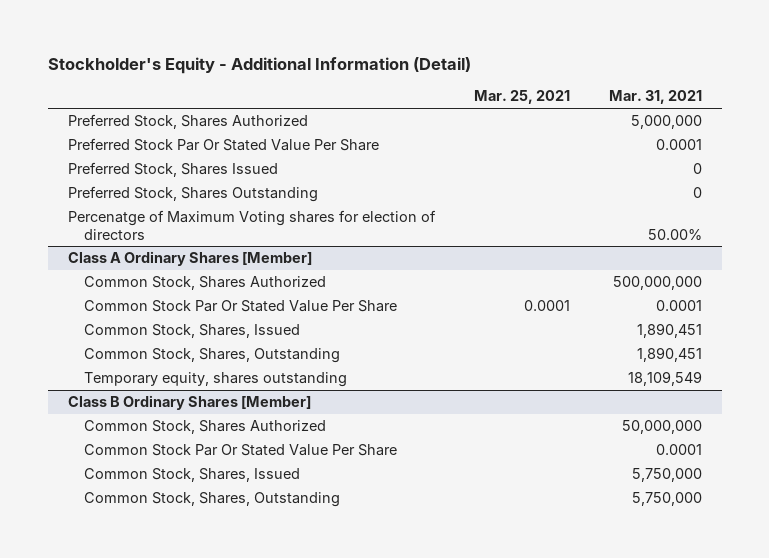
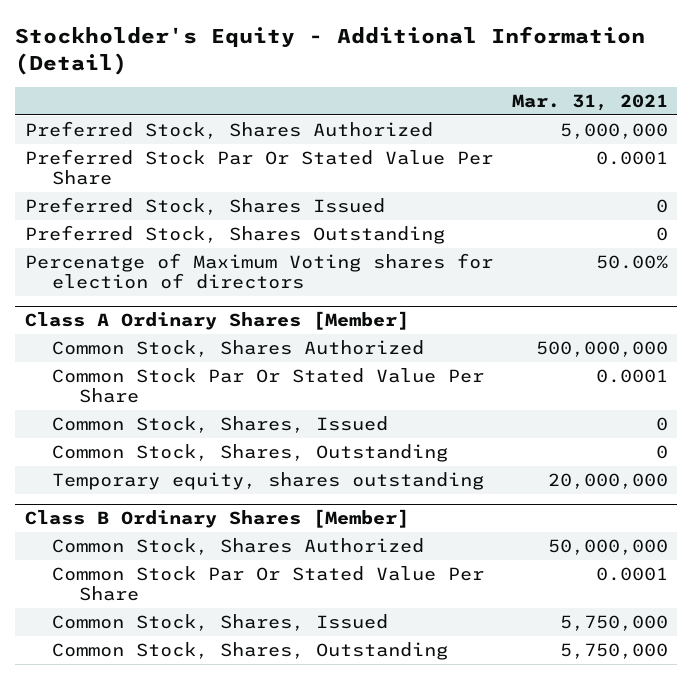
[473,90,570,105] Mar. 25, 2021 -> none
[636,323,702,339] 1,890,451 -> [655,416,668,431] 0
[636,347,702,363] 1,890,451 -> [655,444,668,459] 0
[627,371,702,387] 18,109,549 -> [547,472,668,489] 20,000,000

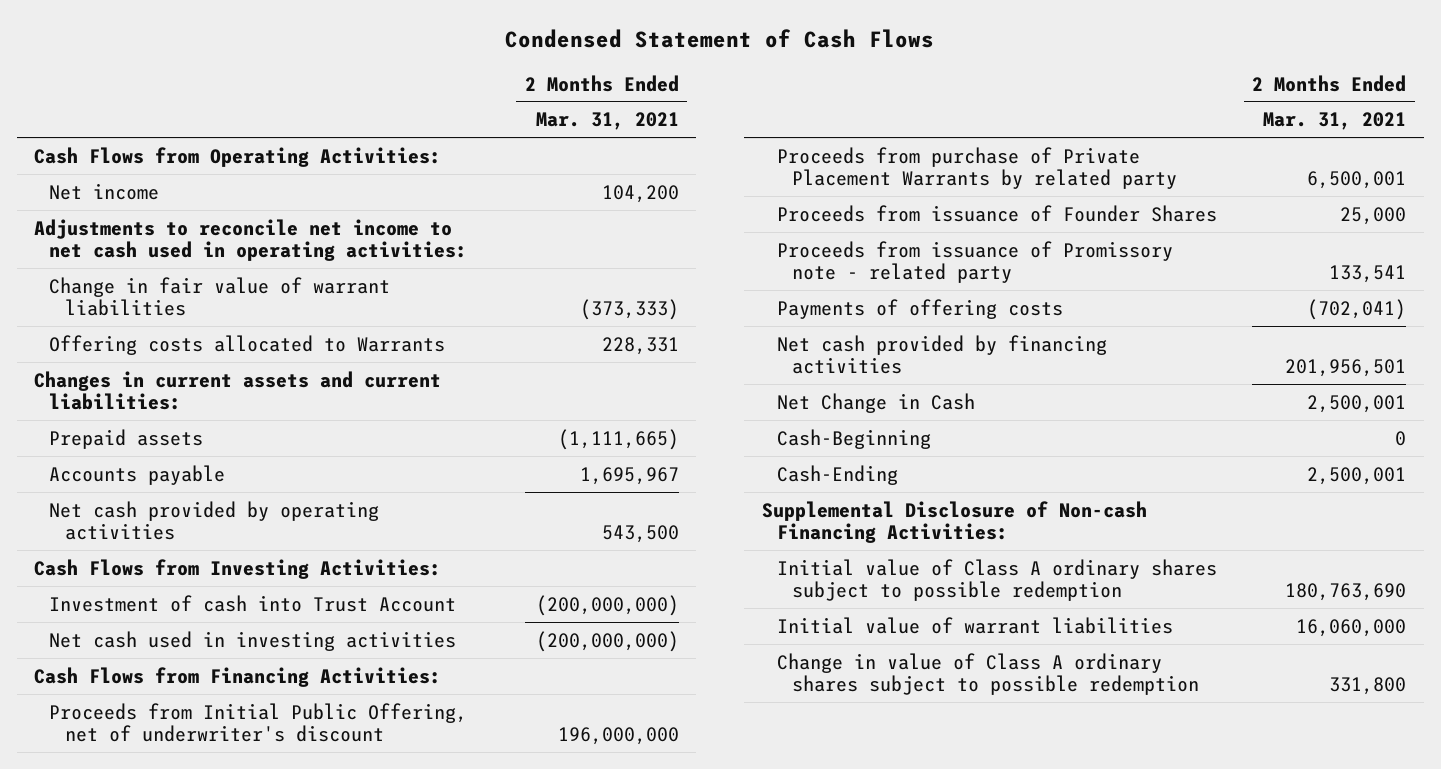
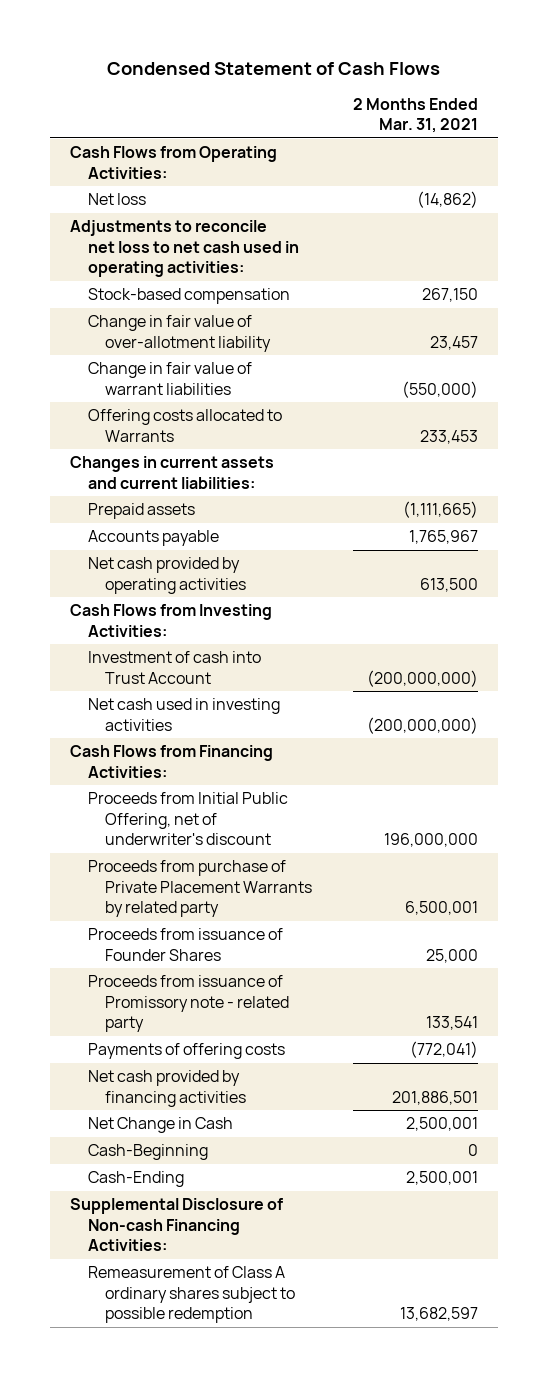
[49,182,160,200] Net income -> [87,193,146,206] Net loss
[601,184,679,203] 104,200 -> [416,191,478,209] (14,862)
[34,218,468,262] Adjustments to reconcile net income to net cash used in operating activities: -> [70,220,299,278] Adjustments to reconcile net loss to net cash used in operating activities:
none -> [87,288,290,305] Stock-based compensation
none -> [87,315,272,352] Change in fair value of over-allotment liability
[579,299,679,321] (373,333) -> [401,380,478,398] (550,000)
[601,336,679,355] 228,331 -> [419,429,478,444] 233,453
[579,466,679,485] 1,695,967 -> [408,530,478,545] 1,765,967
[601,525,679,544] 543,500 -> [419,577,478,592] 613,500
[1307,298,1407,320] (702,041) -> [409,1041,478,1059] (772,041)
[1285,359,1407,378] 201,956,501 -> [391,1090,478,1105] 201,886,501
[777,616,1174,634] Initial value of warrant liabilities -> none
[777,652,1200,696] Change in value of Class A ordinary shares subject to possible redemption -> none
[777,558,1218,602] Initial value of Class A ordinary shares subject to possible redemption -> [87,1266,296,1324] Remeasurement of Class A ordinary shares subject to possible redemption
[1285,583,1407,602] 180,763,690 -> [399,1307,478,1322] 13,682,597

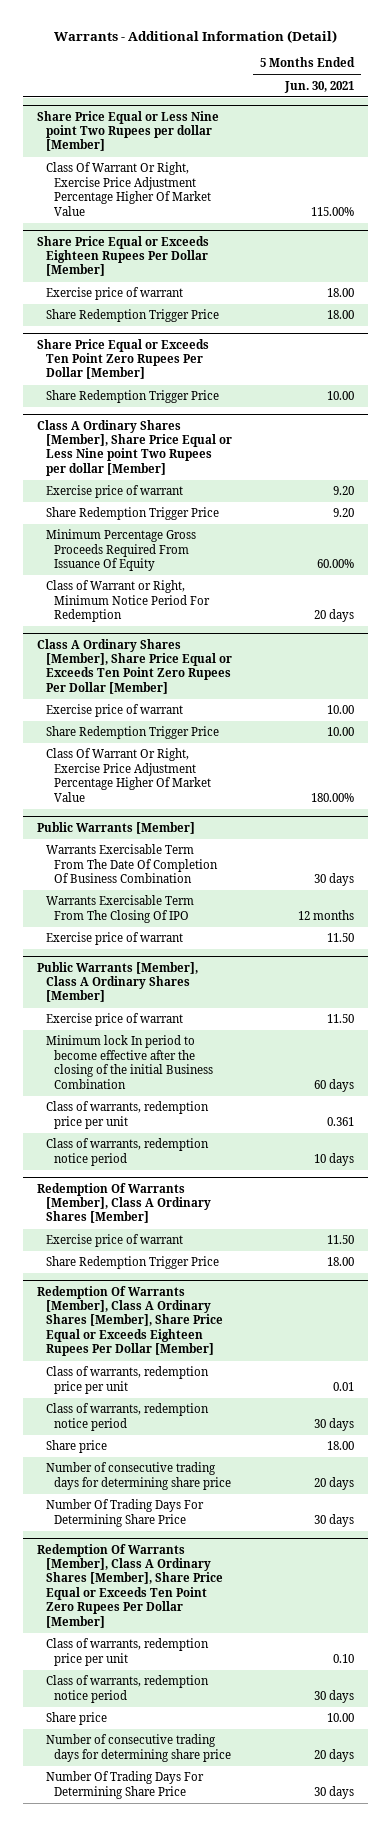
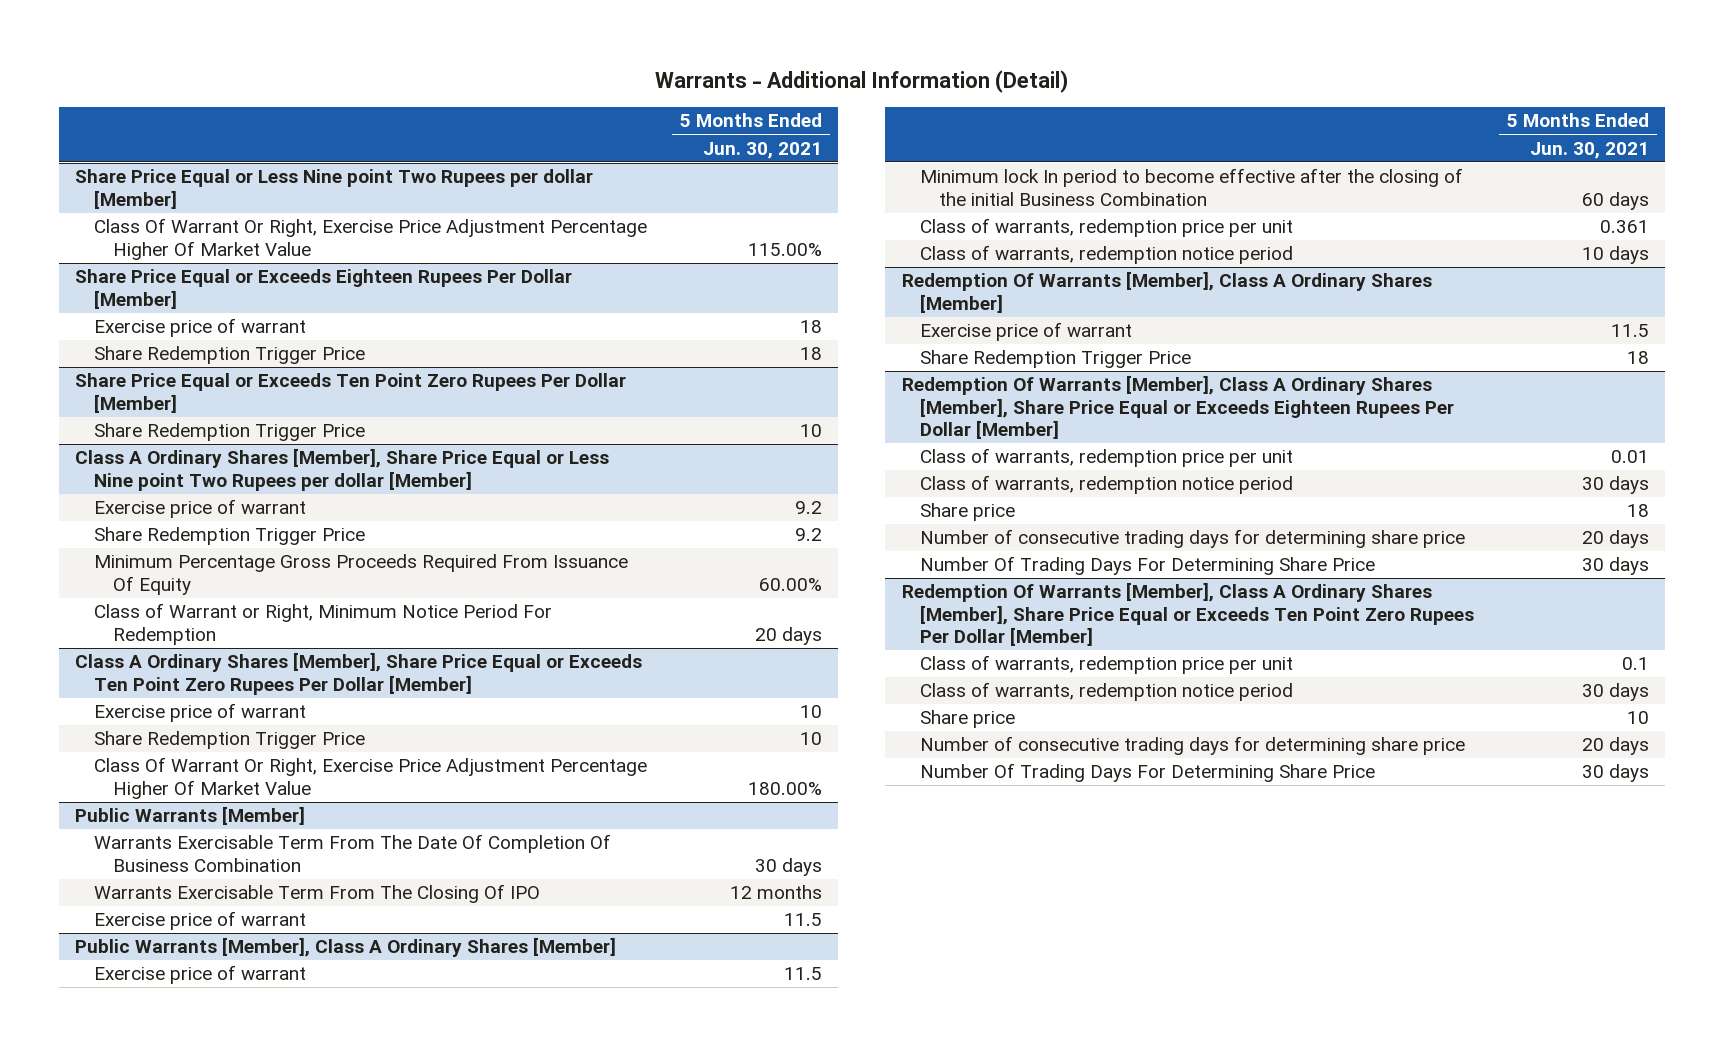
[326,288,354,298] 18.00 -> [800,320,823,334] 18
[326,310,354,320] 18.00 -> [800,347,823,361] 18
[326,391,354,401] 10.00 -> [800,424,823,438] 10
[332,486,354,496] 9.20 -> [795,501,823,515] 9.2
[332,508,354,518] 9.20 -> [795,528,823,542] 9.2
[326,705,354,715] 10.00 -> [800,705,823,719] 10
[326,727,354,737] 10.00 -> [800,732,823,746] 10
[326,933,354,943] 11.50 -> [784,913,823,927] 11.5
[326,1014,354,1024] 11.50 -> [784,967,823,981] 11.5
[326,1235,354,1245] 11.50 -> [1610,324,1649,338] 11.5
[326,1257,354,1267] 18.00 -> [1626,351,1649,365] 18
[326,1441,354,1451] 18.00 -> [1626,504,1649,518] 18
[332,1653,354,1663] 0.10 -> [1621,657,1649,671] 0.1
[326,1713,354,1723] 10.00 -> [1626,711,1649,725] 10

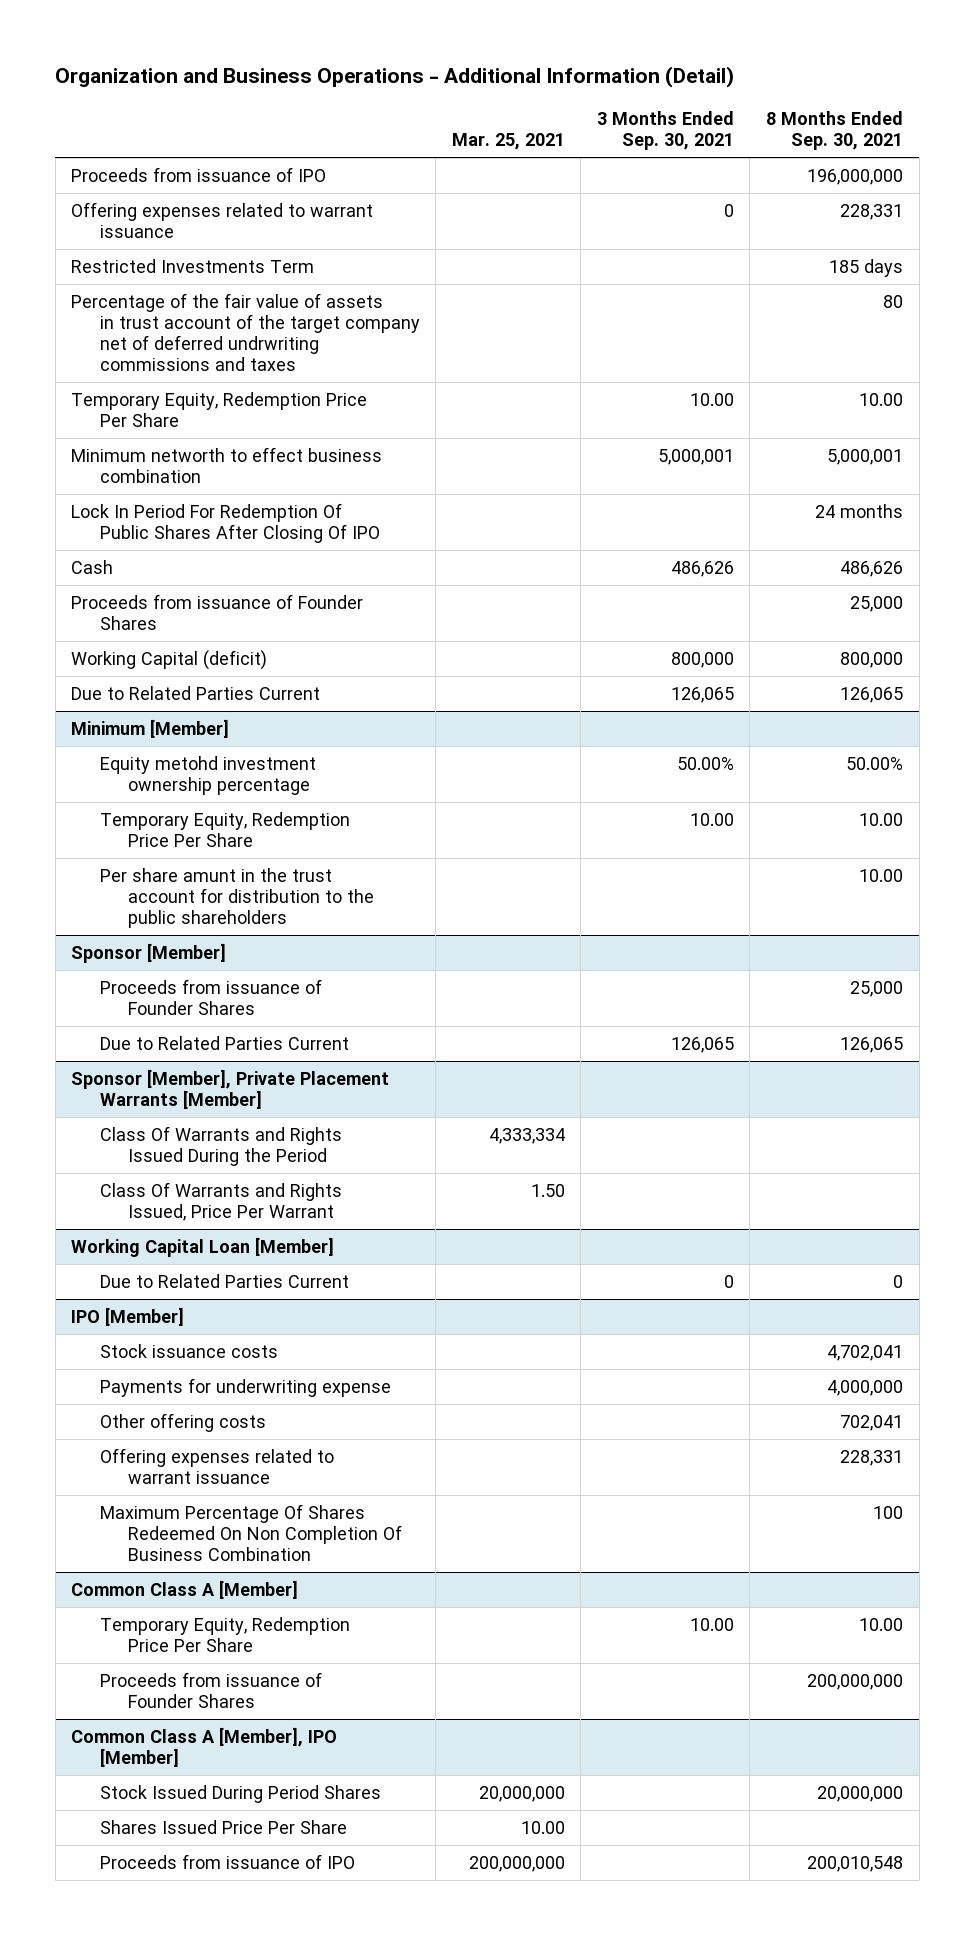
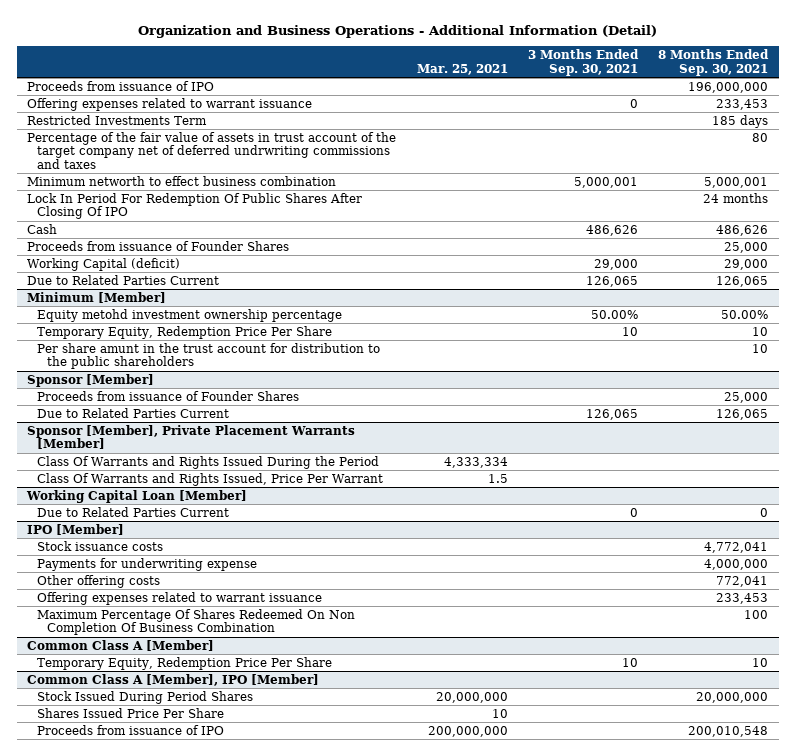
[840,204,904,221] 228,331 -> [716,98,769,110] 233,453
[71,392,368,427] Temporary Equity, Redemption Price Per Share -> none
[670,652,734,669] 800,000 -> [594,258,639,270] 29,000
[840,652,904,669] 800,000 -> [724,258,769,270] 29,000
[689,813,734,827] 10.00 -> [622,326,639,336] 10
[859,813,904,827] 10.00 -> [752,326,769,336] 10
[859,869,904,883] 10.00 -> [752,343,769,353] 10
[530,1184,565,1198] 1.50 -> [487,473,508,483] 1.5
[827,1345,904,1362] 4,702,041 -> [704,541,769,553] 4,772,041
[840,1415,904,1432] 702,041 -> [716,575,769,587] 772,041
[840,1450,904,1467] 228,331 -> [716,592,769,604] 233,453
[99,1672,322,1708] Proceeds from issuance of Founder Shares -> none
[689,1618,734,1632] 10.00 -> [622,657,639,667] 10
[859,1618,904,1632] 10.00 -> [752,657,769,667] 10
[520,1821,565,1835] 10.00 -> [491,708,508,718] 10

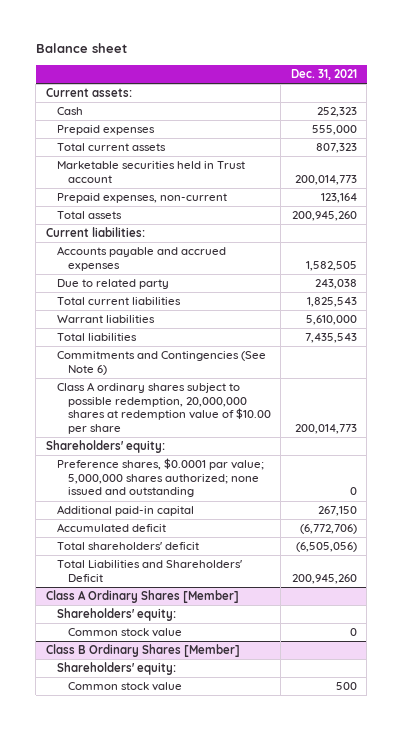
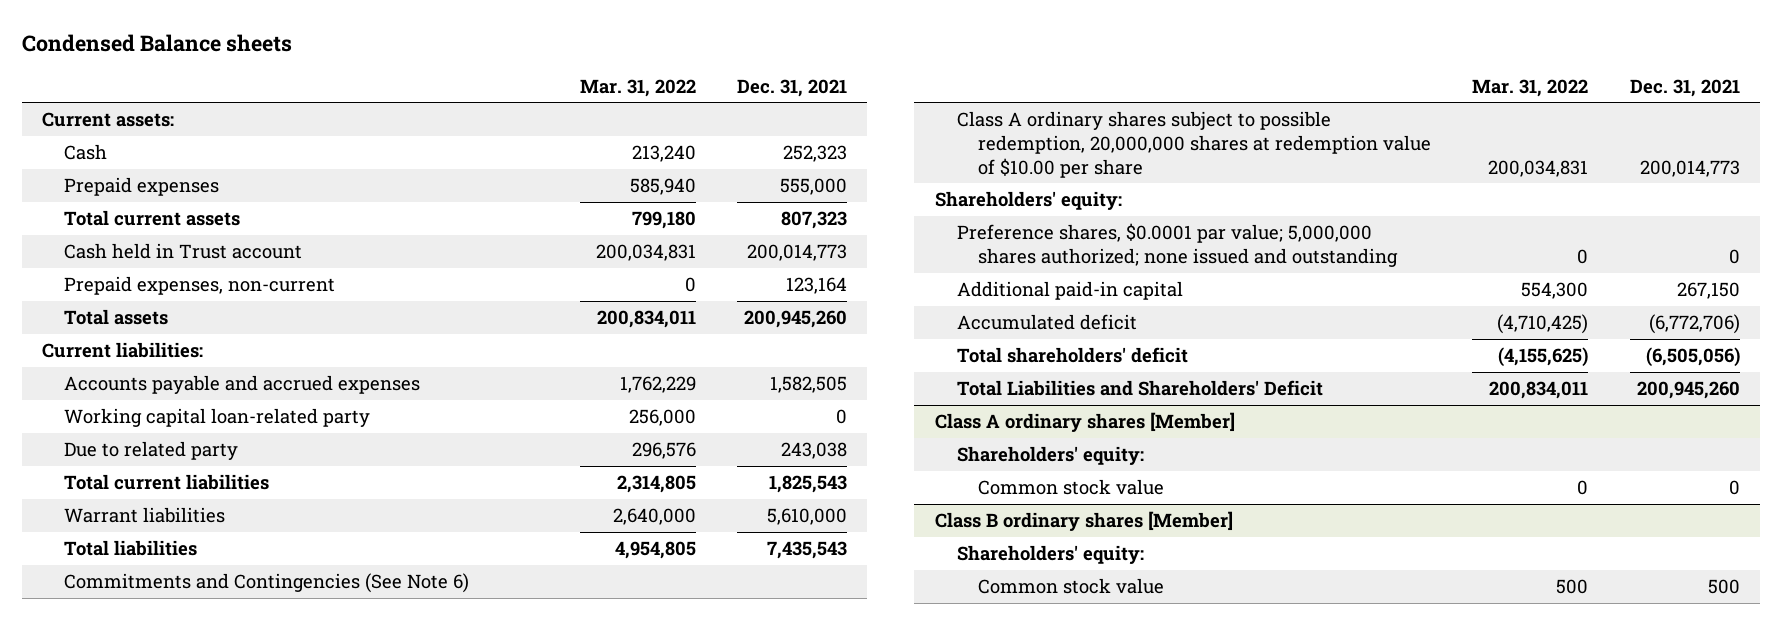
[35,43,127,54] Balance sheet -> [21,33,292,52] Condensed Balance sheets
none -> [579,78,696,97] Mar. 31, 2022
[56,161,245,183] Marketable securities held in Trust account -> [63,243,302,260] Cash held in Trust account
none -> [63,408,370,428] Working capital loan-related party
[45,590,239,604] Class A Ordinary Shares [Member] -> [934,412,1235,433] Class A ordinary shares [Member]
[45,644,240,658] Class B Ordinary Shares [Member] -> [934,511,1233,532] Class B ordinary shares [Member]

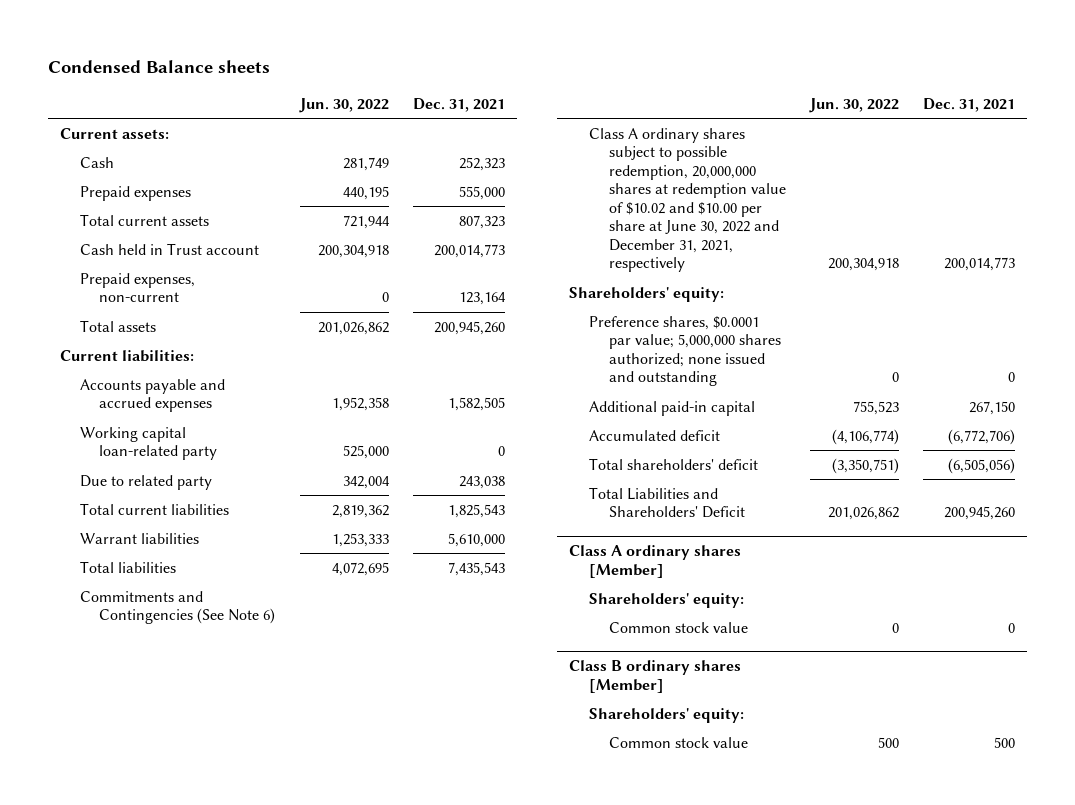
[579,78,696,97] Mar. 31, 2022 -> none
none -> [299,97,390,113] Jun. 30, 2022
[956,111,1432,178] Class A ordinary shares subject to possible redemption, 20,000,000 shares at redemption value of $10.00 per share -> [589,127,786,273] Class A ordinary shares subject to possible redemption, 20,000,000 shares at redemption value of $10.02 and $10.00 per share at June 30, 2022 and December 31, 2021, respectively

